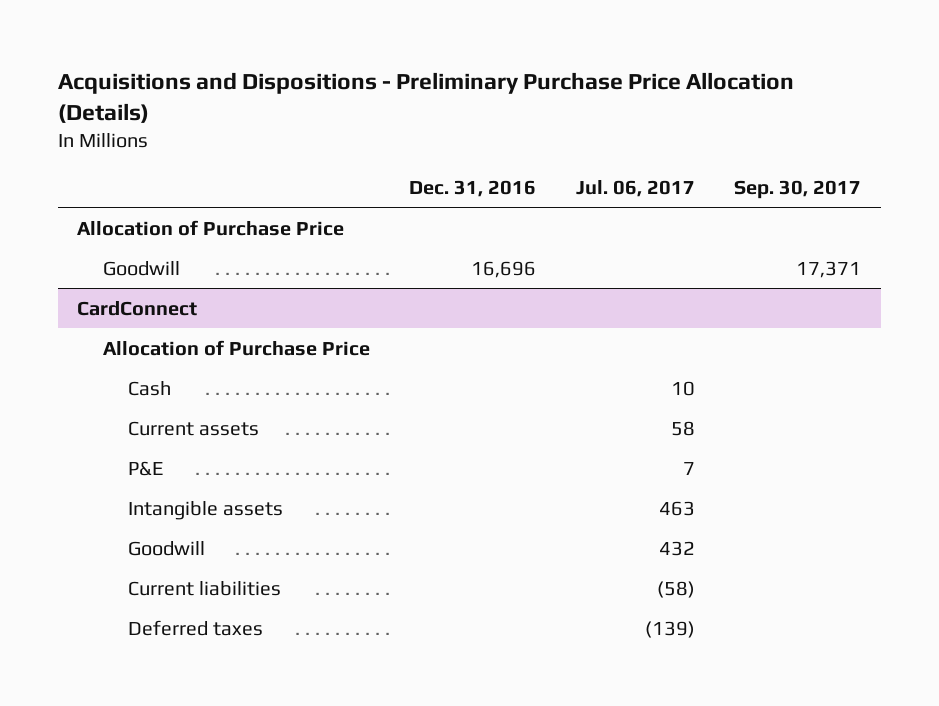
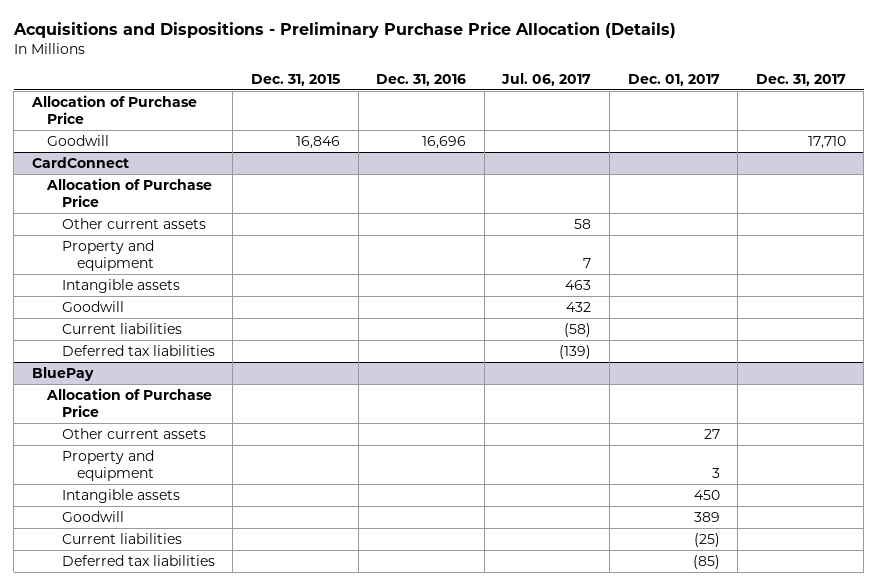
[734,179,862,199] Sep. 30, 2017 -> none
none -> [251,73,341,86] Dec. 31, 2015
none -> [627,73,720,86] Dec. 01, 2017
none -> [755,73,846,86] Dec. 31, 2017
[128,380,172,396] Cash -> none
[128,420,260,436] Current assets -> [61,217,206,229] Other current assets
[128,460,165,476] P&E -> [61,239,154,271] Property and equipment
[128,619,264,636] Deferred taxes -> [61,344,215,356] Deferred tax liabilities
none -> [31,366,94,381] BluePay
none -> [45,387,212,417] Allocation of Purchase Price
none -> [61,427,206,439] Other current assets
none -> [61,449,154,481] Property and equipment
none -> [61,488,180,503] Intangible assets
none -> [61,510,124,522] Goodwill
none -> [61,532,182,544] Current liabilities
none -> [61,554,215,566] Deferred tax liabilities

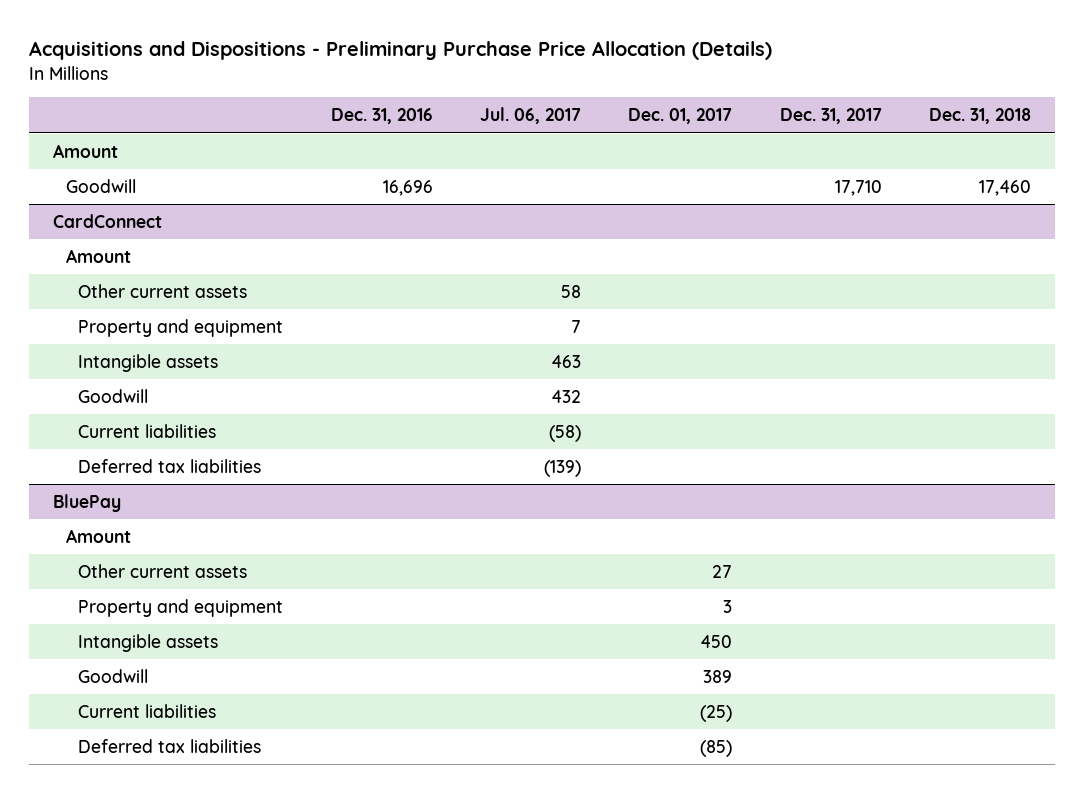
[251,73,341,86] Dec. 31, 2015 -> none
none -> [928,108,1031,125] Dec. 31, 2018
[30,94,197,124] Allocation of Purchase Price -> [52,143,118,158] Amount
[45,177,212,207] Allocation of Purchase Price -> [65,248,131,263] Amount
[45,387,212,417] Allocation of Purchase Price -> [65,528,131,543] Amount

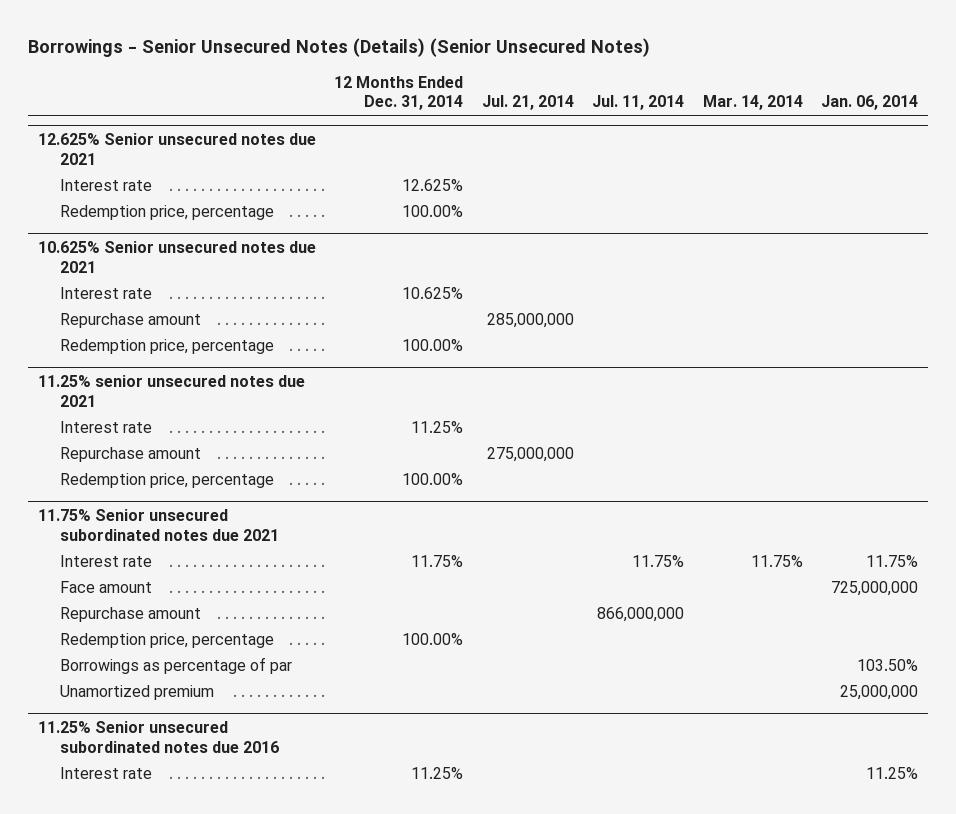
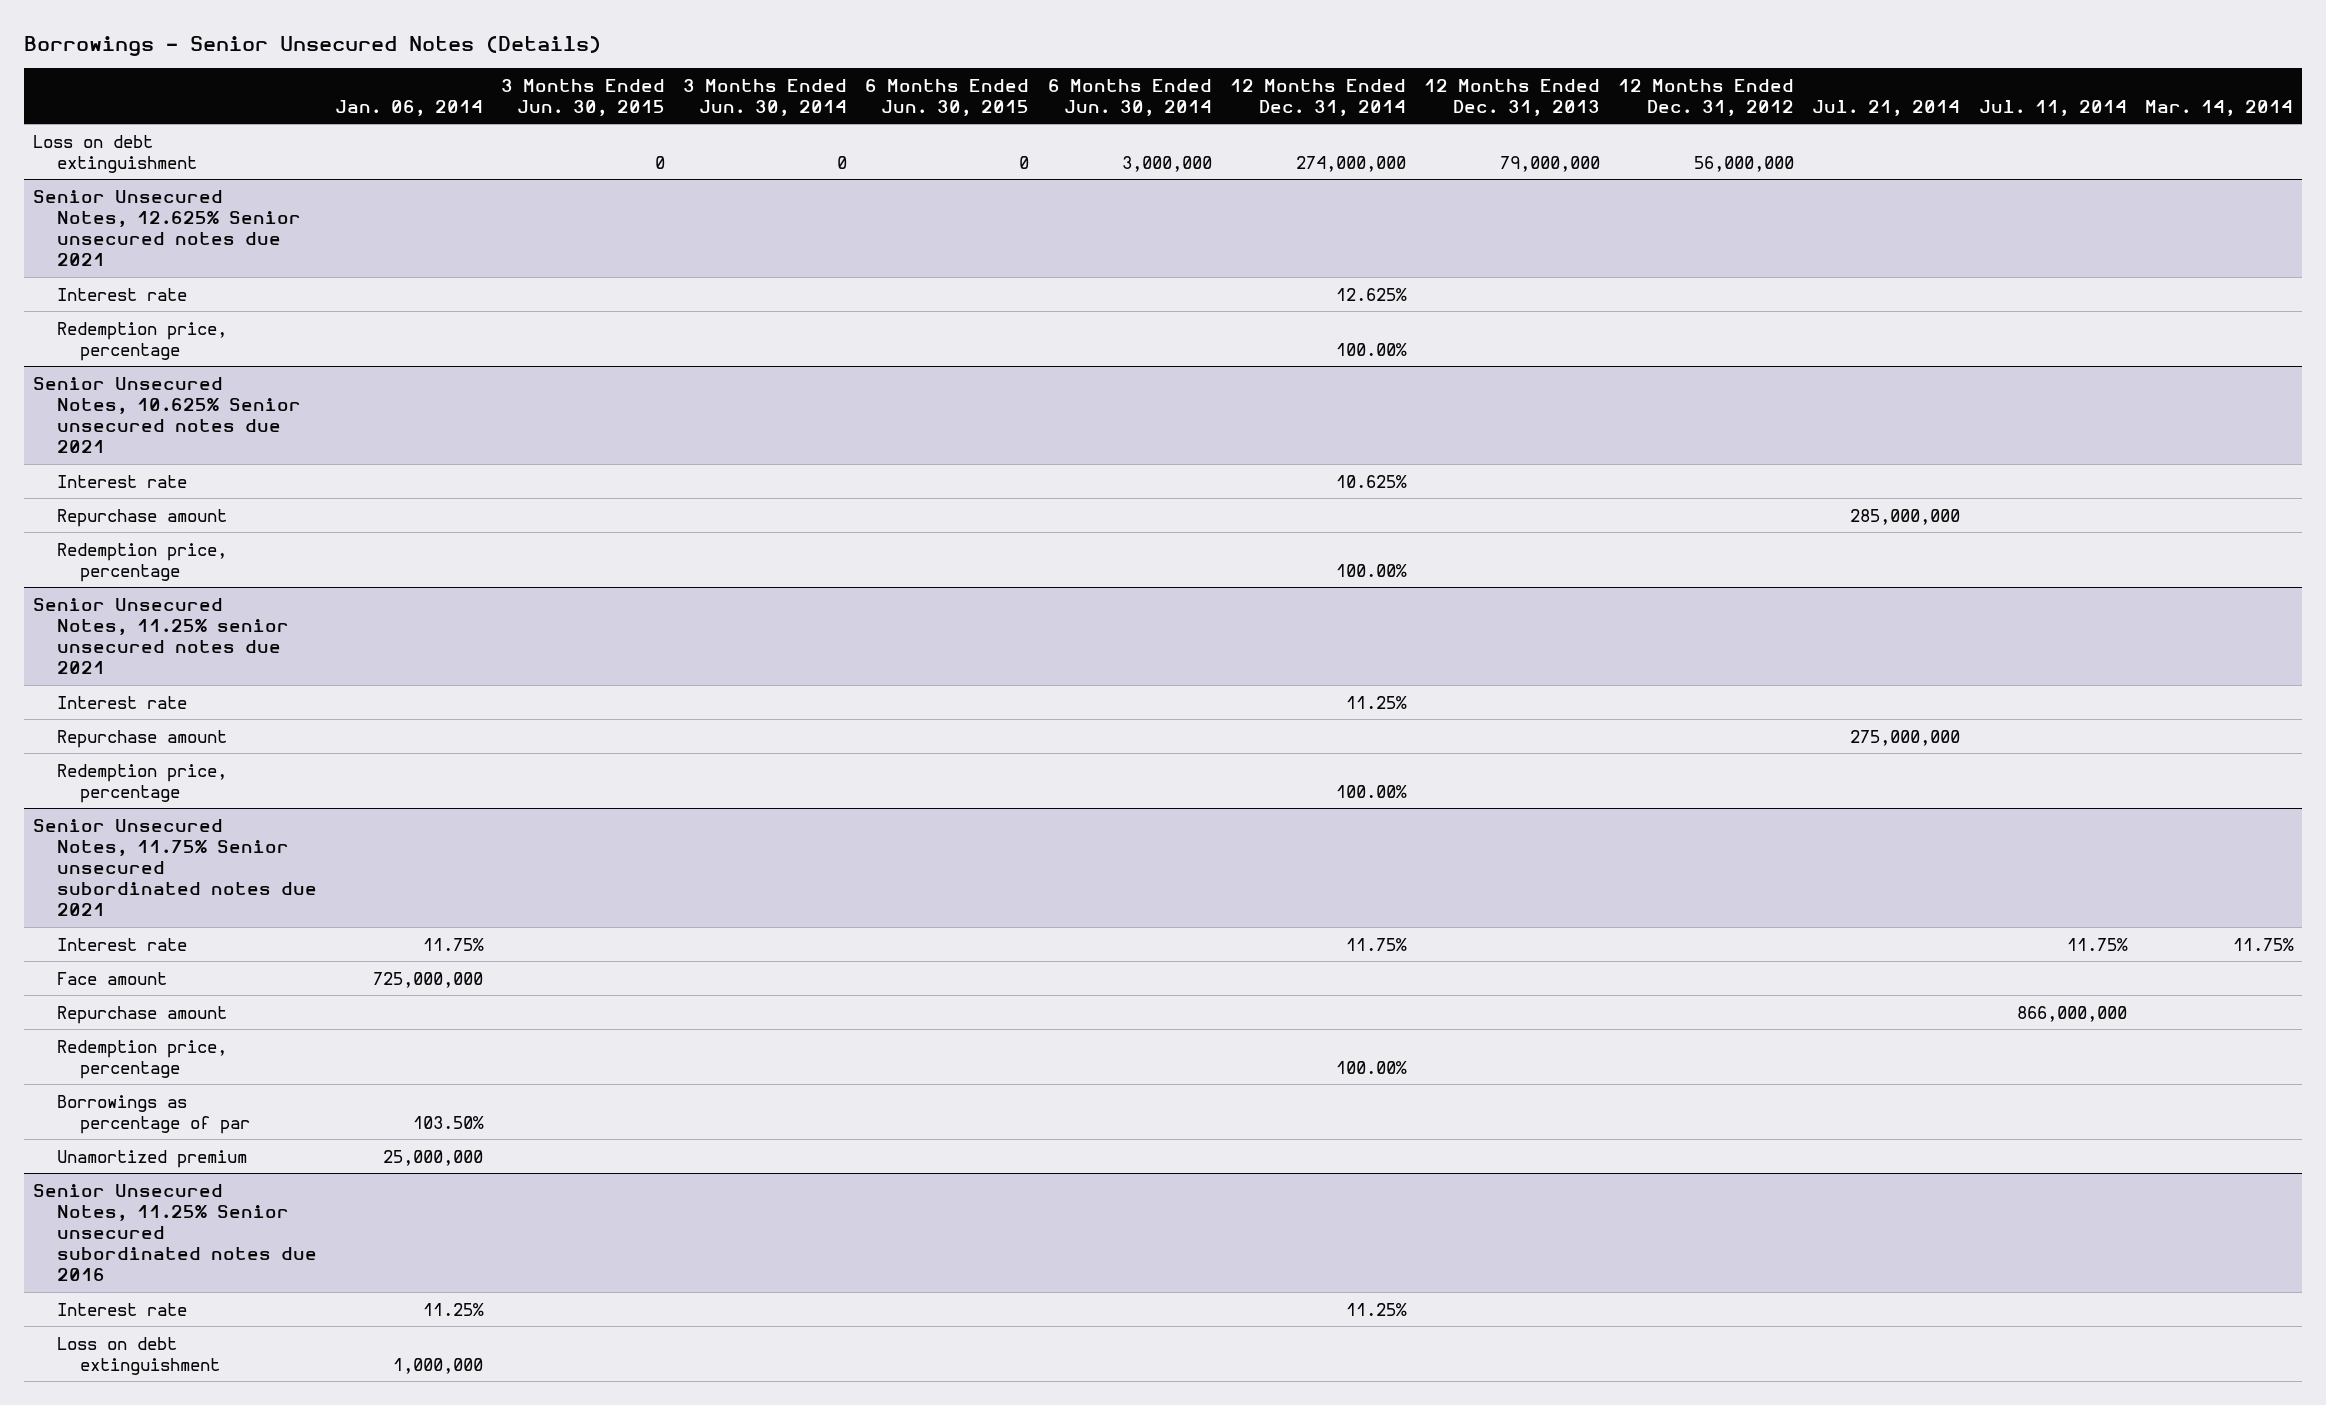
[28,37,651,57] Borrowings - Senior Unsecured Notes (Details) (Senior Unsecured Notes) -> [24,35,602,56] Borrowings - Senior Unsecured Notes (Details)
none -> [501,78,666,116] 3 Months Ended Jun. 30, 2015
none -> [683,78,848,116] 3 Months Ended Jun. 30, 2014
none -> [865,78,1030,116] 6 Months Ended Jun. 30, 2015
none -> [1047,78,1212,116] 6 Months Ended Jun. 30, 2014
none -> [1424,78,1601,116] 12 Months Ended Dec. 31, 2013
none -> [1618,78,1795,116] 12 Months Ended Dec. 31, 2012
none -> [33,134,197,173] Loss on debt extinguishment
[37,132,316,165] 12.625% Senior unsecured notes due 2021 -> [33,189,301,266] Senior Unsecured Notes, 12.625% Senior unsecured notes due 2021
[37,240,316,273] 10.625% Senior unsecured notes due 2021 -> [33,376,301,453] Senior Unsecured Notes, 10.625% Senior unsecured notes due 2021
[37,374,305,407] 11.25% senior unsecured notes due 2021 -> [33,597,289,674] Senior Unsecured Notes, 11.25% senior unsecured notes due 2021
[37,508,280,541] 11.75% Senior unsecured subordinated notes due 2021 -> [33,818,317,916] Senior Unsecured Notes, 11.75% Senior unsecured subordinated notes due 2021
[37,720,280,753] 11.25% Senior unsecured subordinated notes due 2016 -> [33,1183,317,1281] Senior Unsecured Notes, 11.25% Senior unsecured subordinated notes due 2016
none -> [56,1336,220,1375] Loss on debt extinguishment

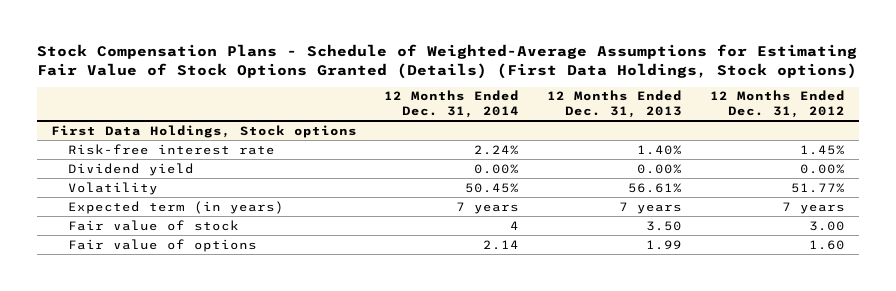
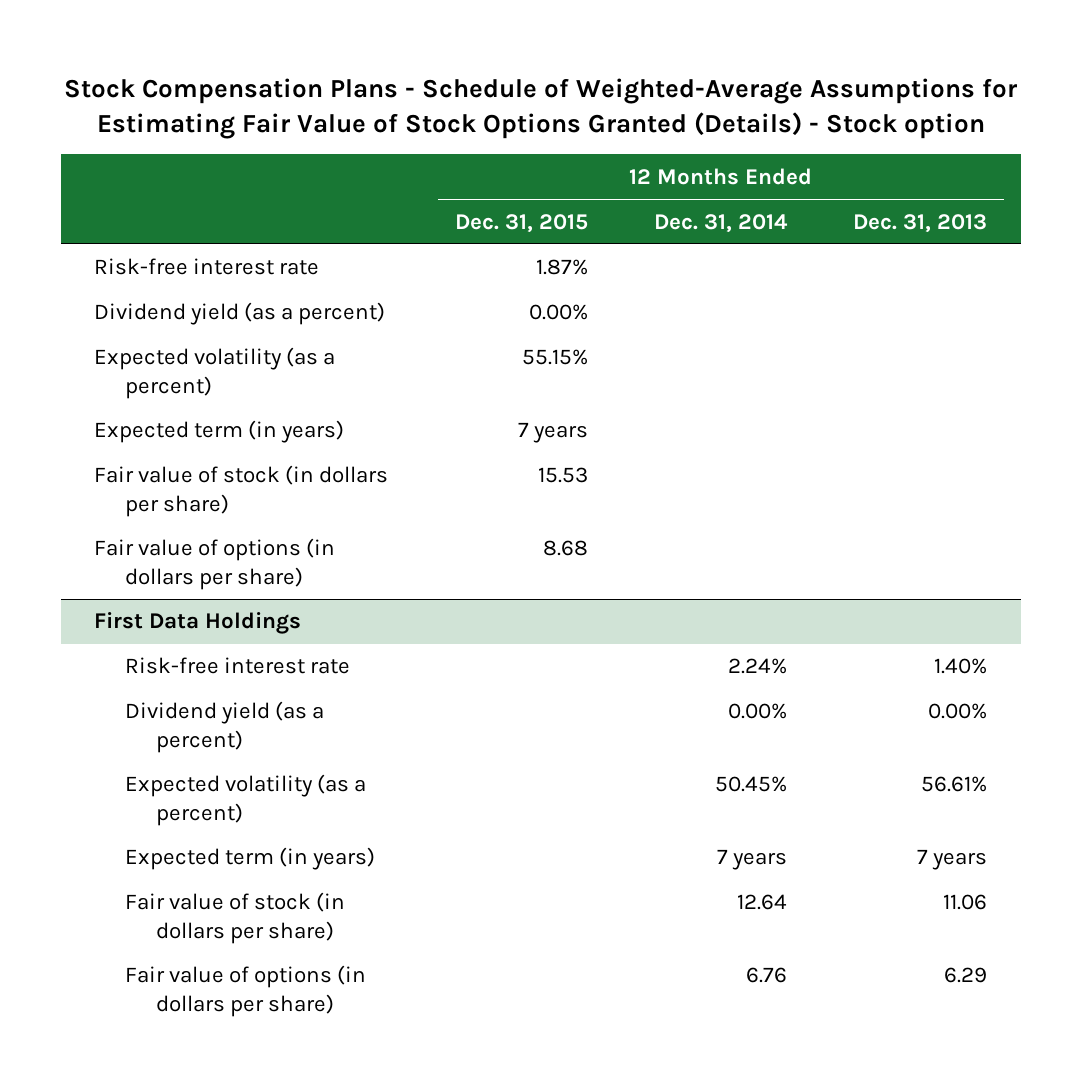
[36,43,857,79] Stock Compensation Plans - Schedule of Weighted-Average Assumptions for Estimating Fair Value of Stock Options Granted (Details) (First Data Holdings, Stock options) -> [63,77,1018,139] Stock Compensation Plans - Schedule of Weighted-Average Assumptions for Estimating Fair Value of Stock Options Granted (Details) - Stock option
[709,90,845,119] 12 Months Ended Dec. 31, 2012 -> none
none -> [454,213,588,233] Dec. 31, 2015
none -> [94,258,320,276] Risk-free interest rate
none -> [94,302,386,326] Dividend yield (as a percent)
none -> [94,347,336,399] Expected volatility (as a percent)
none -> [94,420,345,444] Expected term (in years)
none -> [94,465,389,517] Fair value of stock (in dollars per share)
none -> [94,538,336,590] Fair value of options (in dollars per share)
[50,124,357,138] First Data Holdings, Stock options -> [94,612,302,635] First Data Holdings
[67,162,194,176] Dividend yield -> [125,701,325,753] Dividend yield (as a percent)
[67,181,158,195] Volatility -> [125,774,367,826] Expected volatility (as a percent)
[67,219,239,231] Fair value of stock -> [125,892,346,944] Fair value of stock (in dollars per share)
[510,220,520,230] 4 -> [737,894,788,911] 12.64
[646,220,683,231] 3.50 -> [943,894,988,911] 11.06
[67,238,257,252] Fair value of options -> [125,965,367,1017] Fair value of options (in dollars per share)
[483,239,520,250] 2.14 -> [746,967,788,984] 6.76
[646,239,683,250] 1.99 -> [944,967,988,984] 6.29

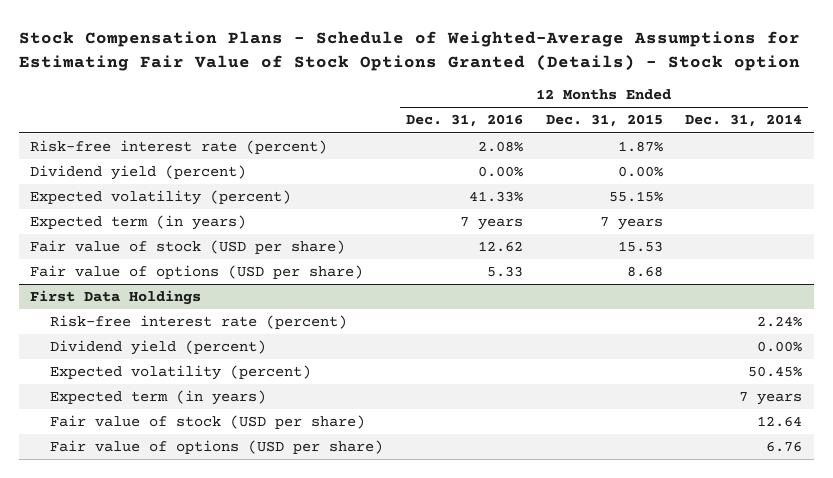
[853,213,988,233] Dec. 31, 2013 -> none
none -> [405,114,523,128] Dec. 31, 2016
[94,258,320,276] Risk-free interest rate -> [30,140,328,155] Risk-free interest rate (percent)
[94,302,386,326] Dividend yield (as a percent) -> [30,165,247,181] Dividend yield (percent)
[94,347,336,399] Expected volatility (as a percent) -> [30,190,292,206] Expected volatility (percent)
[94,465,389,517] Fair value of stock (in dollars per share) -> [30,240,346,255] Fair value of stock (USD per share)
[94,538,336,590] Fair value of options (in dollars per share) -> [30,265,364,280] Fair value of options (USD per share)
[125,657,351,675] Risk-free interest rate -> [50,315,348,330] Risk-free interest rate (percent)
[125,701,325,753] Dividend yield (as a percent) -> [50,340,267,356] Dividend yield (percent)
[125,774,367,826] Expected volatility (as a percent) -> [50,365,312,381] Expected volatility (percent)
[125,892,346,944] Fair value of stock (in dollars per share) -> [50,415,366,430] Fair value of stock (USD per share)
[125,965,367,1017] Fair value of options (in dollars per share) -> [50,440,384,455] Fair value of options (USD per share)

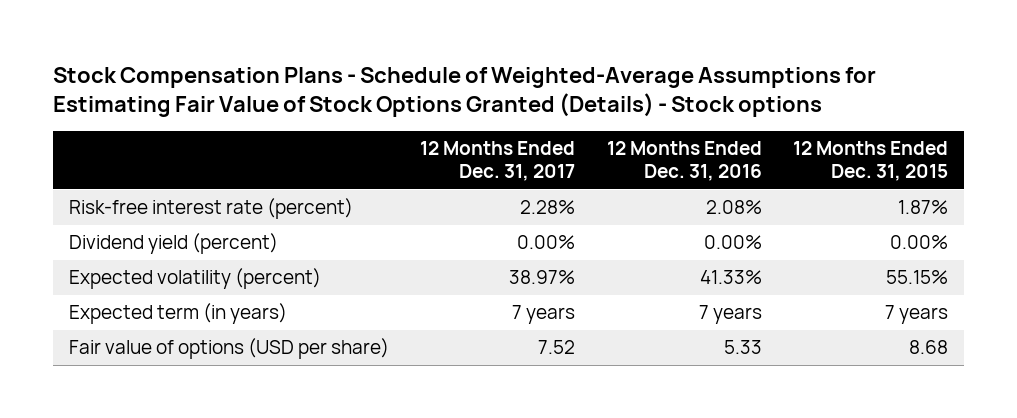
[19,30,801,71] Stock Compensation Plans - Schedule of Weighted-Average Assumptions for Estimating Fair Value of Stock Options Granted (Details) - Stock option -> [53,66,877,118] Stock Compensation Plans - Schedule of Weighted-Average Assumptions for Estimating Fair Value of Stock Options Granted (Details) - Stock options
[685,114,803,128] Dec. 31, 2014 -> none
none -> [420,141,576,182] 12 Months Ended Dec. 31, 2017
[30,240,346,255] Fair value of stock (USD per share) -> none
[30,290,202,306] First Data Holdings -> none
[50,315,348,330] Risk-free interest rate (percent) -> none
[50,340,267,356] Dividend yield (percent) -> none
[50,365,312,381] Expected volatility (percent) -> none
[50,390,267,406] Expected term (in years) -> none
[50,415,366,430] Fair value of stock (USD per share) -> none
[50,440,384,455] Fair value of options (USD per share) -> none

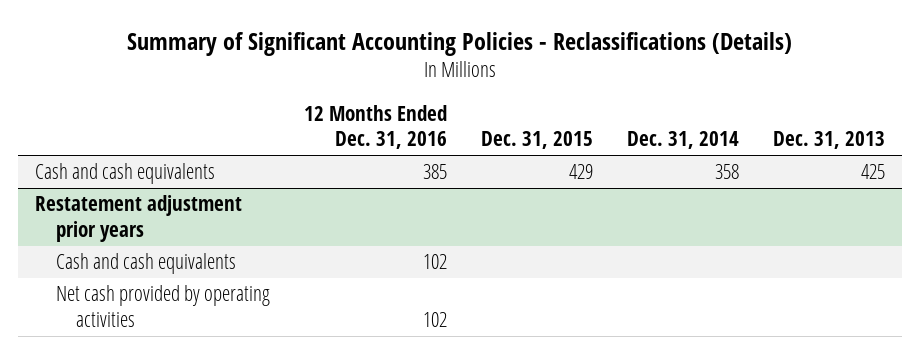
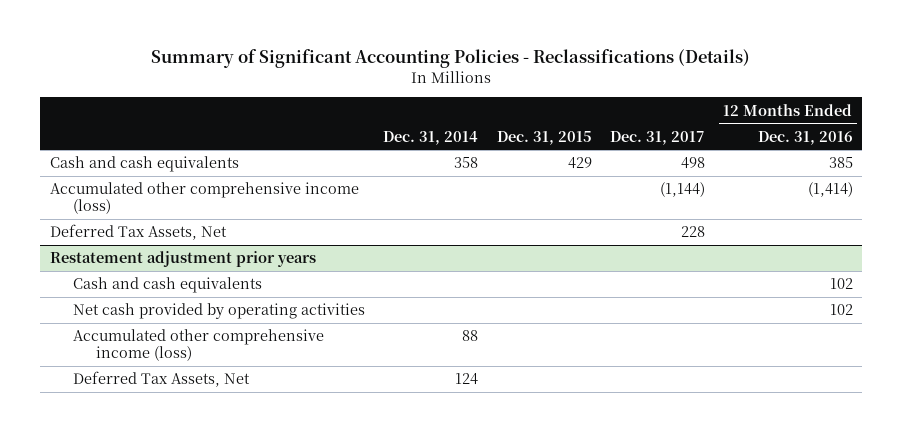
[773,131,886,150] Dec. 31, 2013 -> none
none -> [610,130,706,145] Dec. 31, 2017
none -> [49,182,359,215] Accumulated other comprehensive income (loss)
none -> [49,224,227,241] Deferred Tax Assets, Net
none -> [72,329,324,362] Accumulated other comprehensive income (loss)
none -> [72,371,250,388] Deferred Tax Assets, Net

